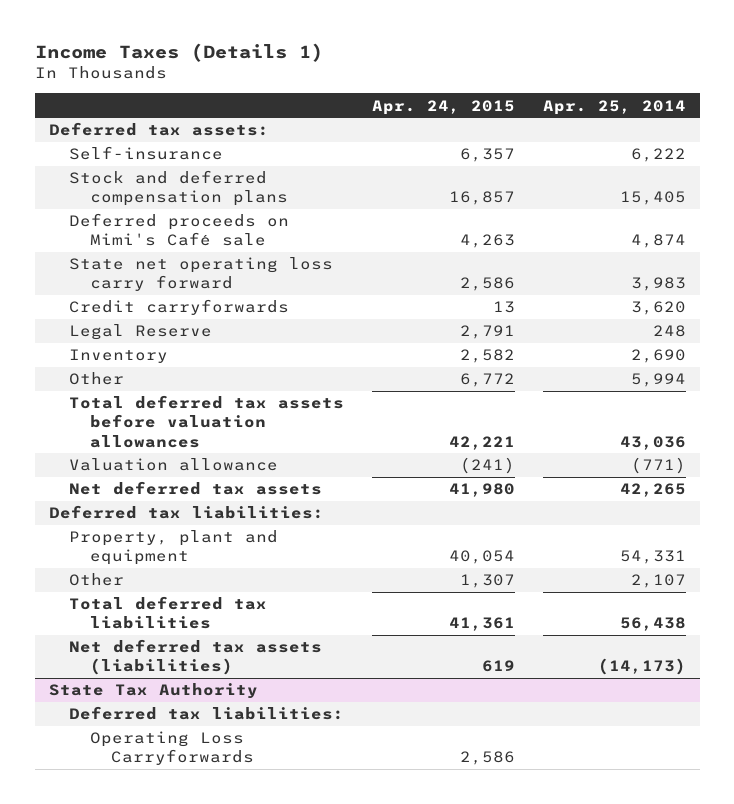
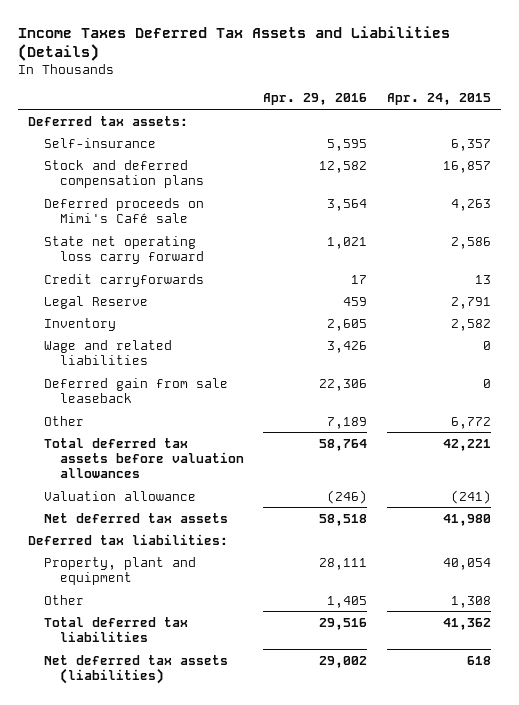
[34,42,323,62] Income Taxes (Details 1) -> [18,25,451,62] Income Taxes Deferred Tax Assets and Liabilities (Details)
[542,99,686,115] Apr. 25, 2014 -> none
none -> [263,93,368,106] Apr. 29, 2016
none -> [43,339,172,365] Wage and related liabilities
none -> [43,377,228,403] Deferred gain from sale leaseback
[48,683,258,700] State Tax Authority -> none
[69,706,345,721] Deferred tax liabilities: -> none
[89,731,254,766] Operating Loss Carryforwards -> none
[460,574,516,589] 1,307 -> [451,595,492,608] 1,308
[449,617,516,632] 41,361 -> [443,617,492,630] 41,362
[482,660,516,673] 619 -> [467,655,492,665] 618

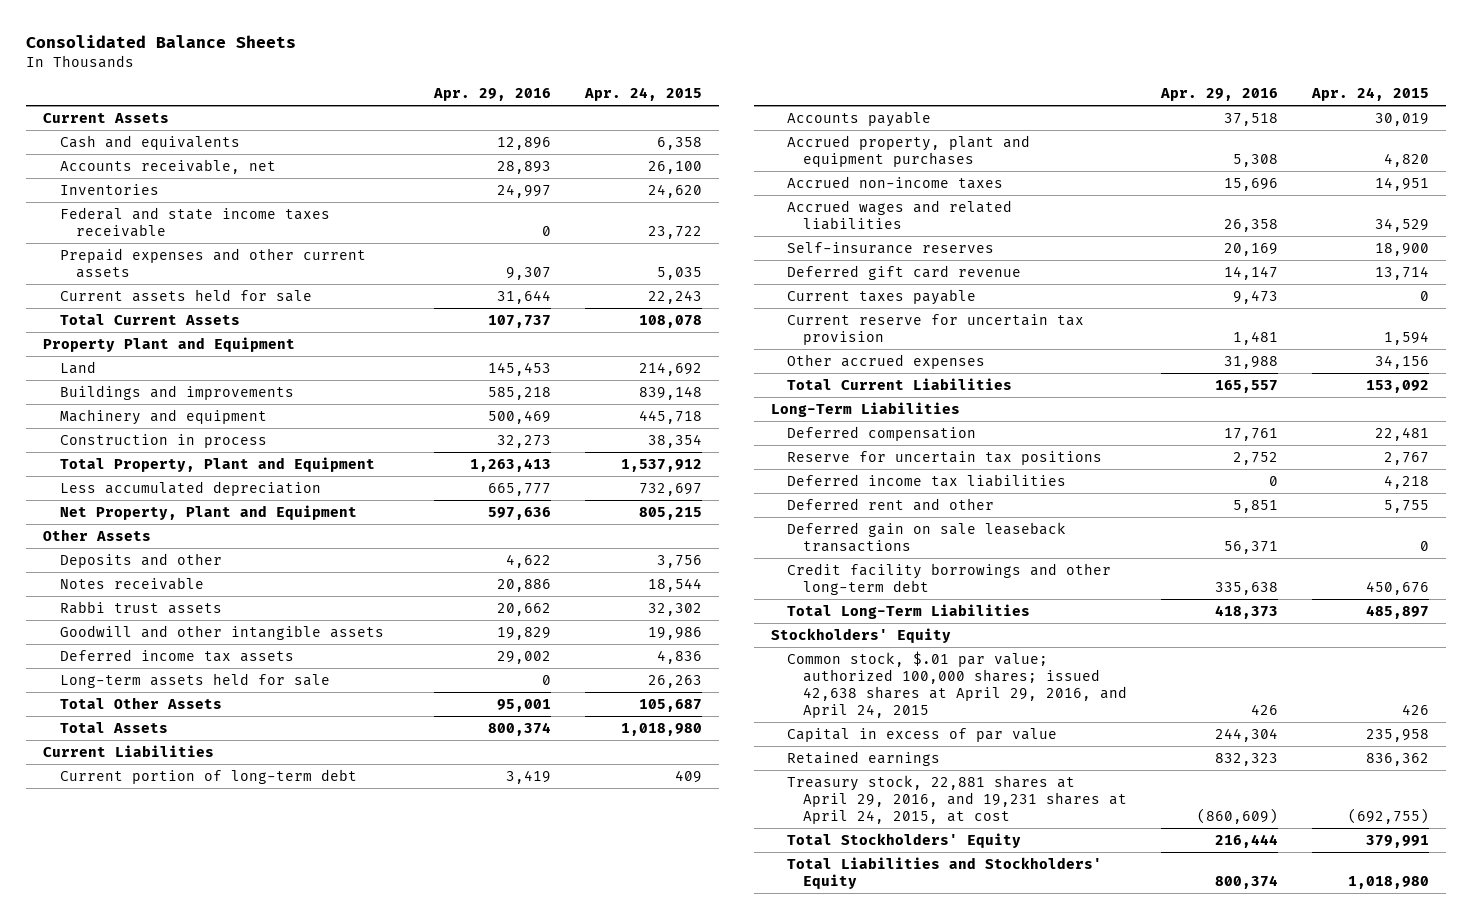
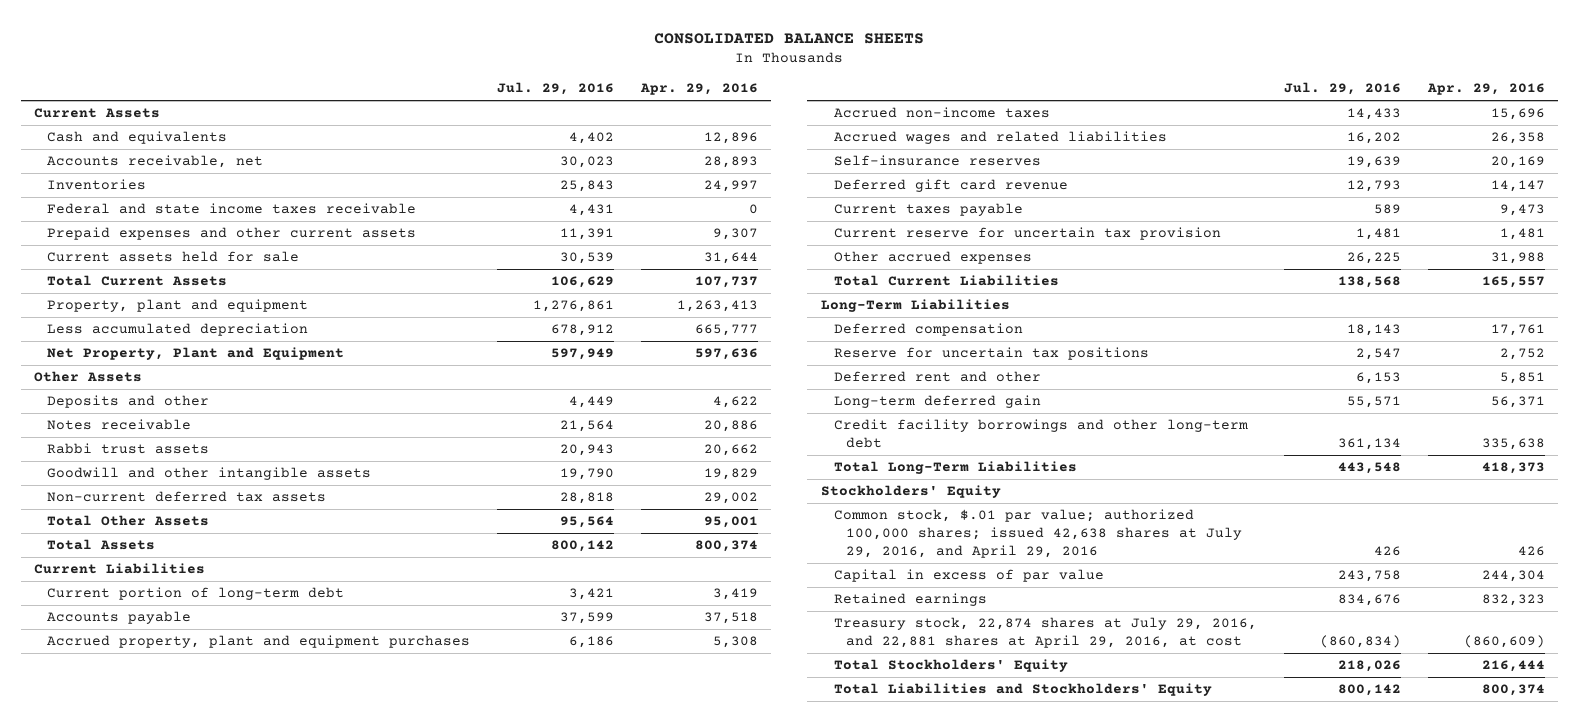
[26,35,297,49] Consolidated Balance Sheets -> [654,32,925,44] CONSOLIDATED BALANCE SHEETS
[583,86,702,101] Apr. 24, 2015 -> none
none -> [496,82,614,96] Jul. 29, 2016
[43,336,296,352] Property Plant and Equipment -> none
[59,360,96,374] Land -> none
[59,384,294,400] Buildings and improvements -> none
[59,408,267,425] Machinery and equipment -> none
[59,433,267,448] Construction in process -> none
[59,456,375,472] Total Property, Plant and Equipment -> [46,299,308,313] Property, plant and equipment
[59,672,330,688] Long-term assets held for sale -> none
[59,648,294,662] Deferred income tax assets -> [46,491,326,503] Non-current deferred tax assets
[786,473,1066,487] Deferred income tax liabilities -> none
[786,521,1066,553] Deferred gain on sale leaseback transactions -> [833,395,1041,409] Long-term deferred gain
[786,650,1127,719] Common stock, $.01 par value; authorized 100,000 shares; issued 42,638 shares at April 29, 2016, and April 24, 2015 -> [833,509,1243,559] Common stock, $.01 par value; authorized 100,000 shares; issued 42,638 shares at July 29, 2016, and April 29, 2016
[786,774,1127,825] Treasury stock, 22,881 shares at April 29, 2016, and 19,231 shares at April 24, 2015, at cost -> [833,617,1257,649] Treasury stock, 22,874 shares at July 29, 2016, and 22,881 shares at April 29, 2016, at cost

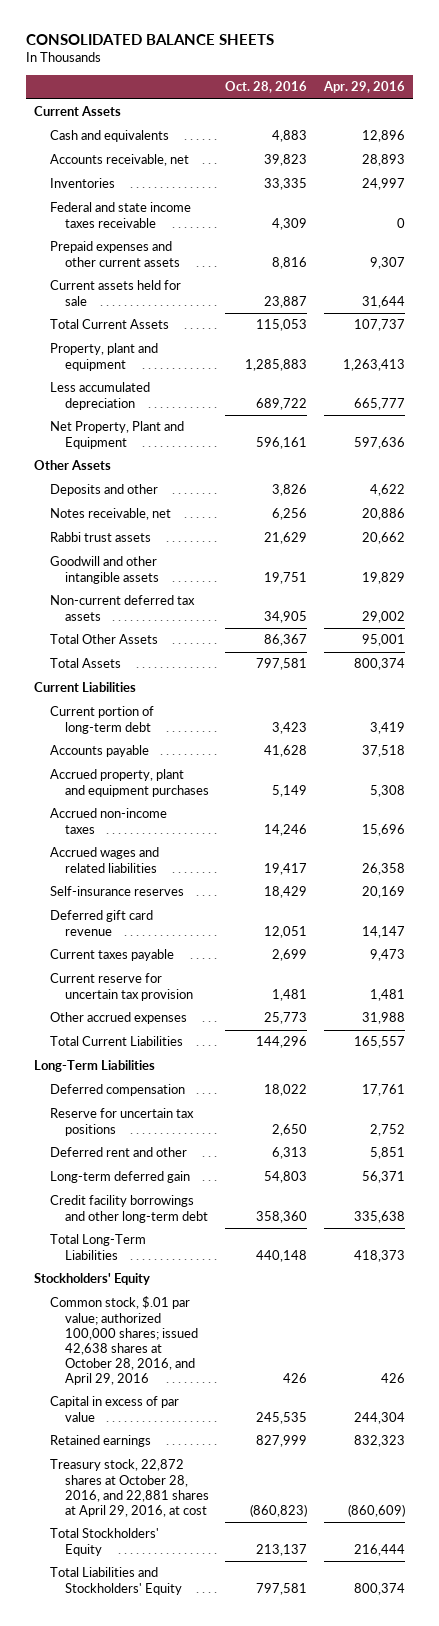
[496,82,614,96] Jul. 29, 2016 -> none
none -> [225,81,308,94] Oct. 28, 2016
[46,419,191,431] Notes receivable -> [49,508,171,521] Notes receivable, net
[833,509,1243,559] Common stock, $.01 par value; authorized 100,000 shares; issued 42,638 shares at July 29, 2016, and April 29, 2016 -> [49,1296,199,1385] Common stock, $.01 par value; authorized 100,000 shares; issued 42,638 shares at October 28, 2016, and April 29, 2016
[833,617,1257,649] Treasury stock, 22,874 shares at July 29, 2016, and 22,881 shares at April 29, 2016, at cost -> [49,1459,210,1517] Treasury stock, 22,872 shares at October 28, 2016, and 22,881 shares at April 29, 2016, at cost

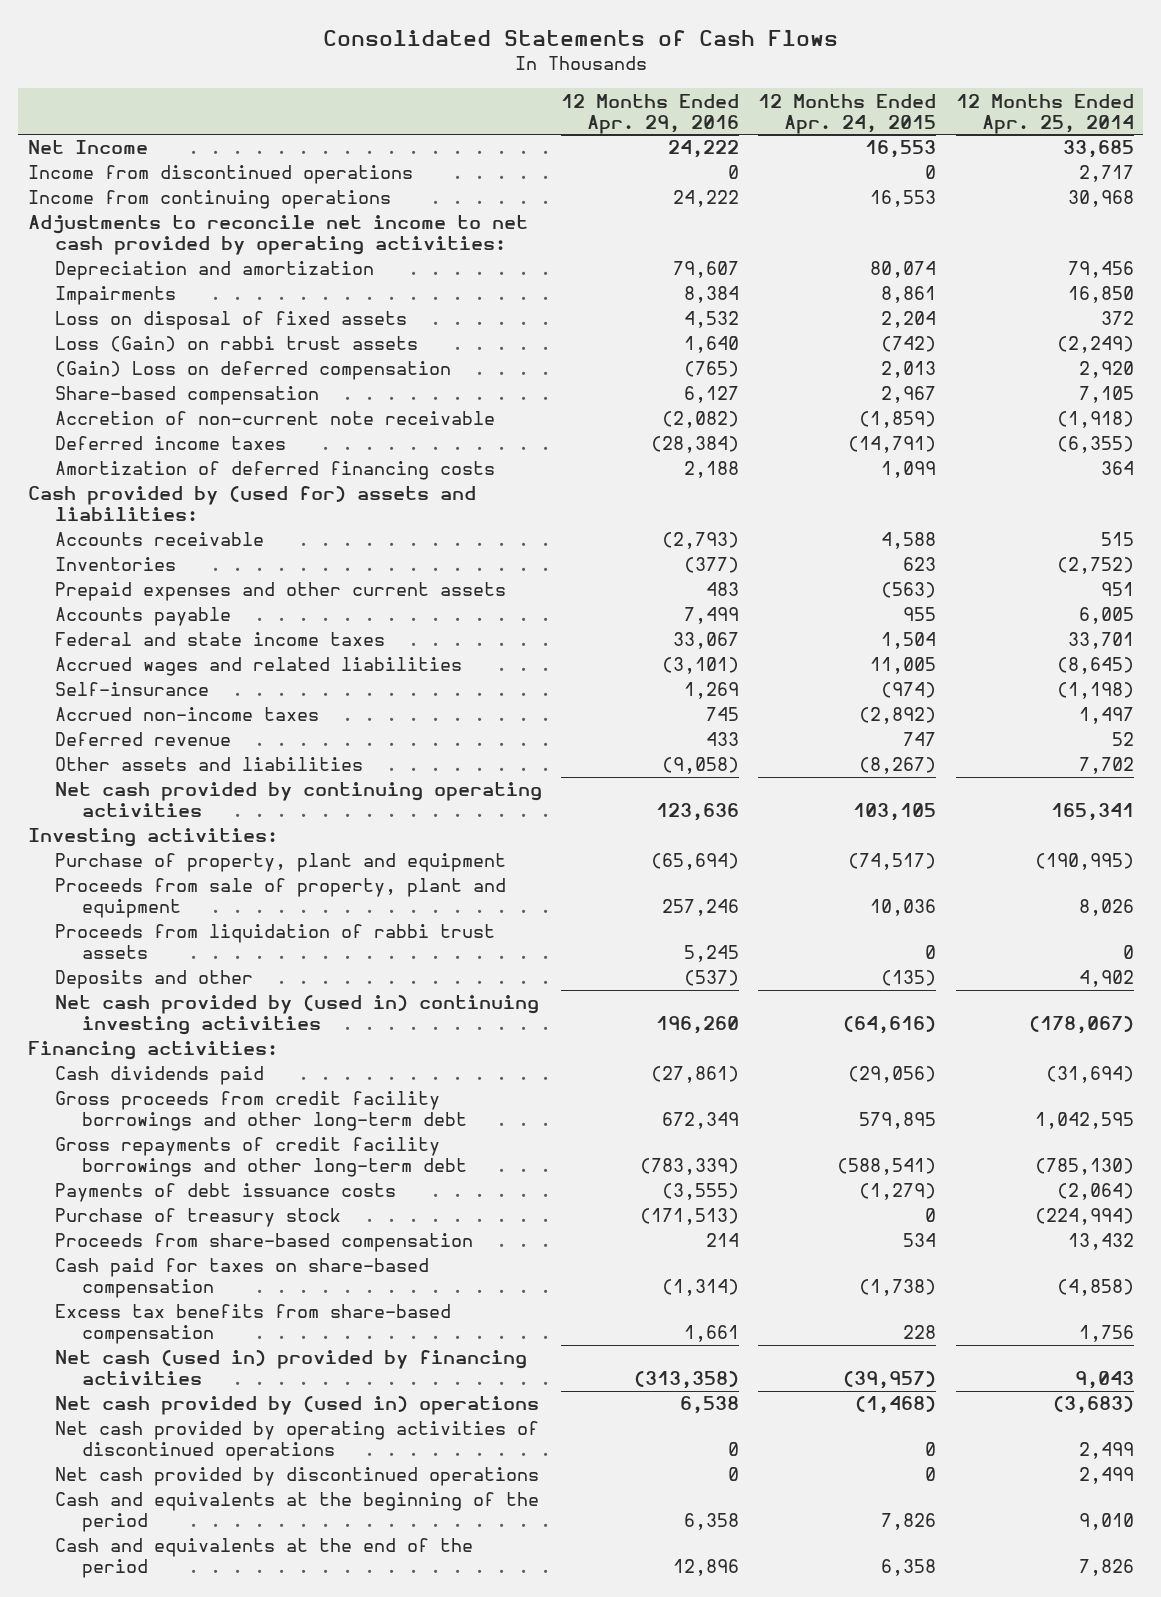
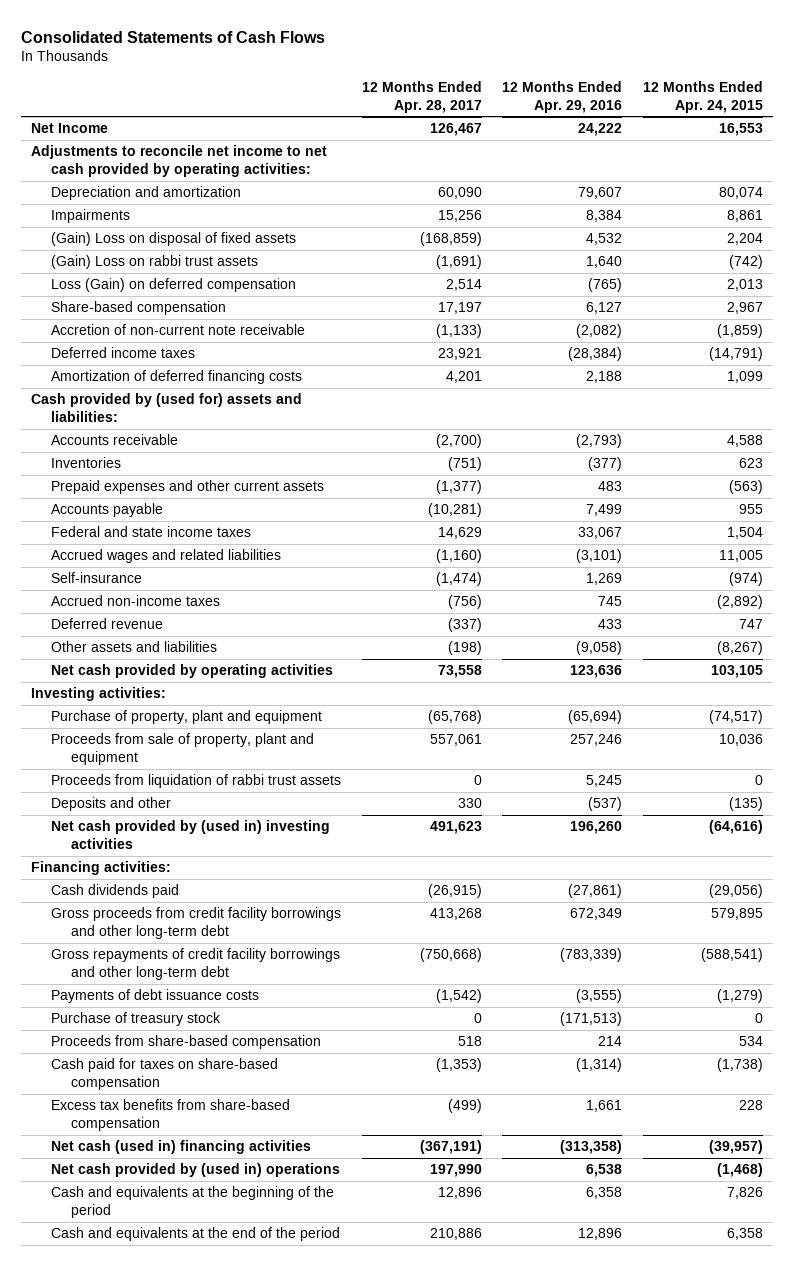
[955,93,1134,134] 12 Months Ended Apr. 25, 2014 -> none
none -> [361,80,482,113] 12 Months Ended Apr. 28, 2017
[27,165,413,185] Income from discontinued operations -> none
[27,190,391,210] Income from continuing operations -> none
[54,311,407,331] Loss on disposal of fixed assets -> [51,232,297,247] (Gain) Loss on disposal of fixed assets
[54,336,418,353] Loss (Gain) on rabbi trust assets -> [51,255,259,270] (Gain) Loss on rabbi trust assets
[54,361,451,381] (Gain) Loss on deferred compensation -> [51,278,297,293] Loss (Gain) on deferred compensation
[54,782,542,818] Net cash provided by continuing operating activities -> [51,664,334,679] Net cash provided by operating activities
[54,995,539,1036] Net cash provided by (used in) continuing investing activities -> [51,820,331,850] Net cash provided by (used in) investing activities
[54,1350,527,1386] Net cash (used in) provided by financing activities -> [51,1140,312,1155] Net cash (used in) financing activities
[54,1421,539,1462] Net cash provided by operating activities of discontinued operations -> none
[54,1467,539,1487] Net cash provided by discontinued operations -> none

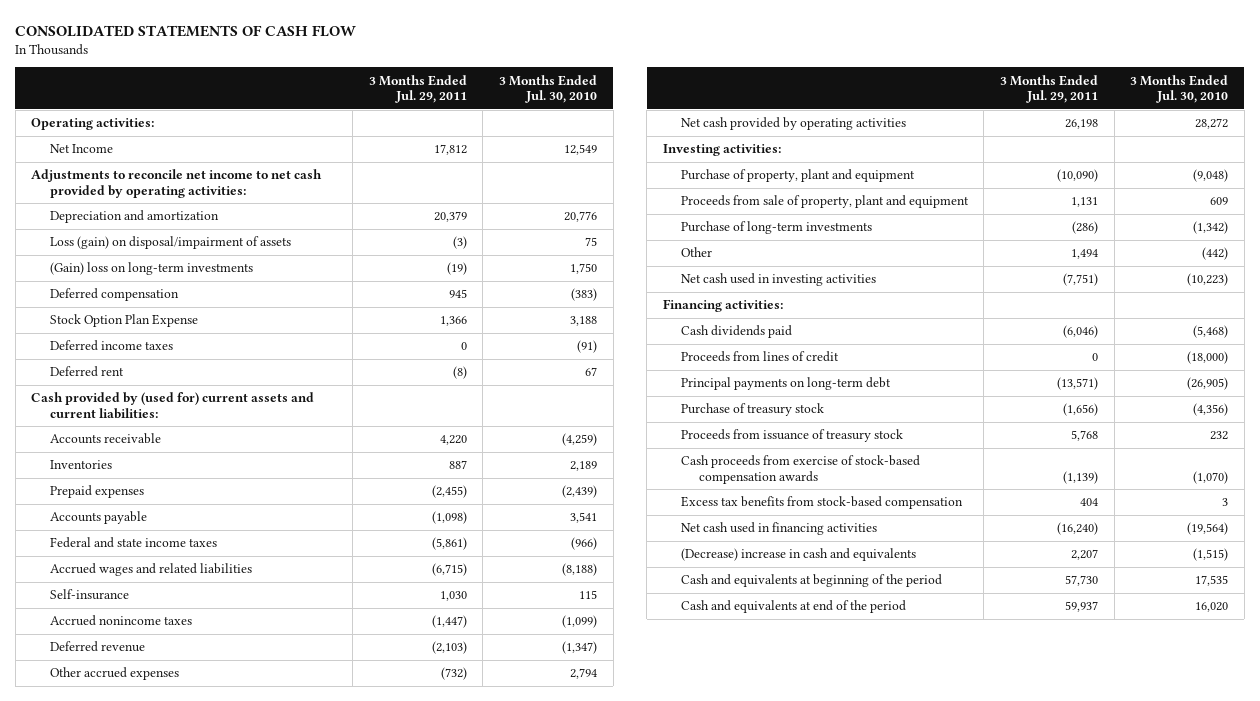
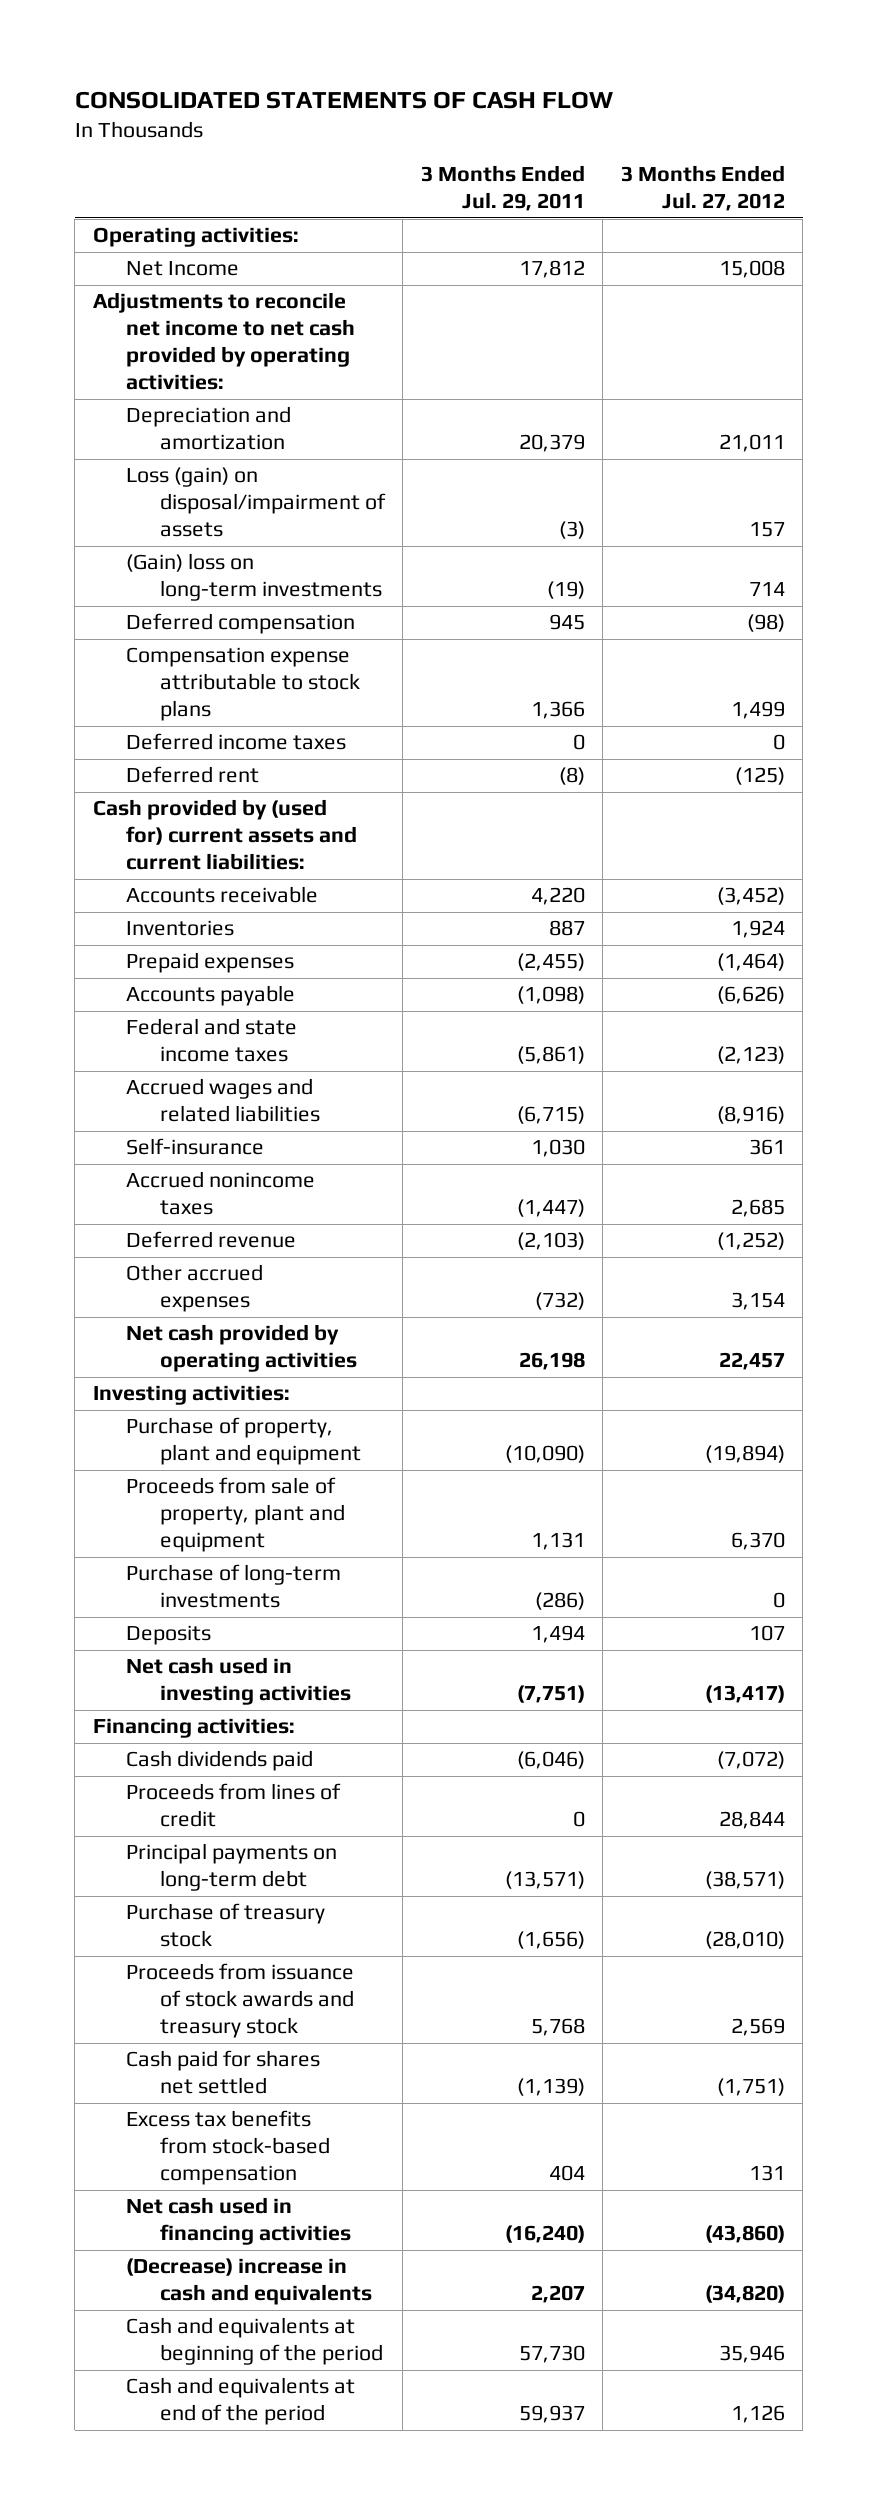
[498,74,597,104] 3 Months Ended Jul. 30, 2010 -> none
none -> [620,165,785,212] 3 Months Ended Jul. 27, 2012
[49,314,198,328] Stock Option Plan Expense -> [126,647,361,722] Compensation expense attributable to stock plans
[680,247,712,258] Other -> [126,1625,212,1646] Deposits
[680,429,903,443] Proceeds from issuance of treasury stock -> [126,1963,355,2039] Proceeds from issuance of stock awards and treasury stock
[680,455,920,484] Cash proceeds from exercise of stock-based compensation awards -> [126,2050,321,2095] Cash paid for shares net settled

